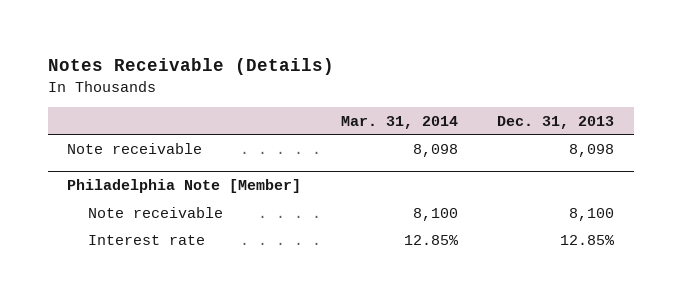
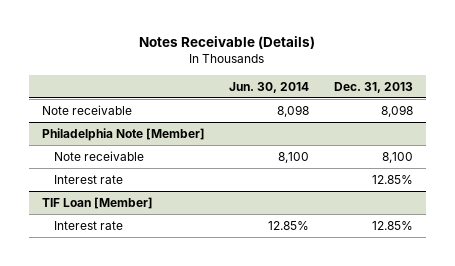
[340,115,458,129] Mar. 31, 2014 -> none
none -> [229,81,310,93] Jun. 30, 2014
none -> [41,196,153,209] TIF Loan [Member]
none -> [54,220,124,230] Interest rate

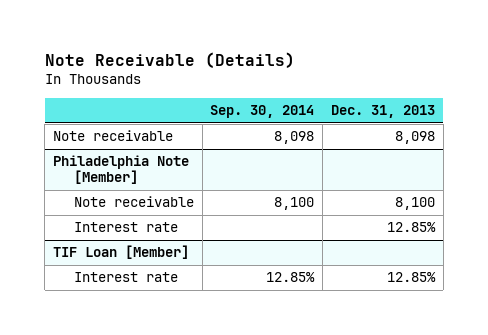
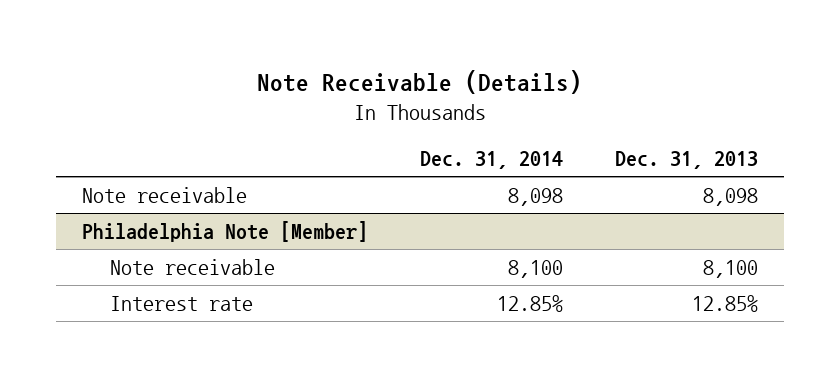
[210,105,315,119] Sep. 30, 2014 -> none
none -> [419,151,563,170] Dec. 31, 2014
[53,245,190,260] TIF Loan [Member] -> none
[74,272,179,283] Interest rate -> none

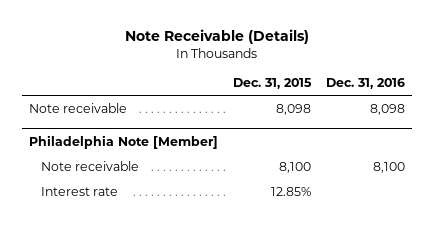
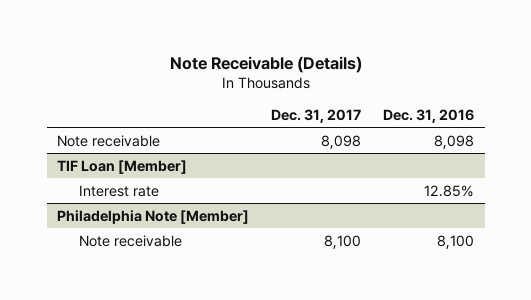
[233,77,313,89] Dec. 31, 2015 -> none
none -> [271,108,362,123] Dec. 31, 2017
none -> [57,159,188,174] TIF Loan [Member]
none -> [79,184,160,197] Interest rate
[40,186,118,196] Interest rate -> none

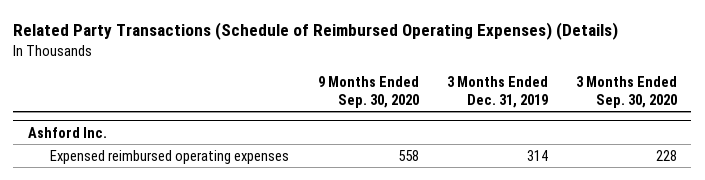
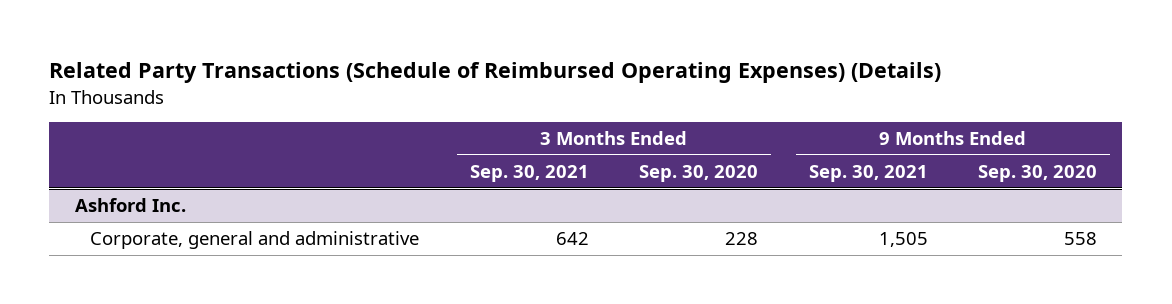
[446,76,548,108] 3 Months Ended Dec. 31, 2019 -> none
none -> [469,164,589,182] Sep. 30, 2021
none -> [808,164,928,182] Sep. 30, 2021
[50,149,290,164] Expensed reimbursed operating expenses -> [90,231,420,250] Corporate, general and administrative

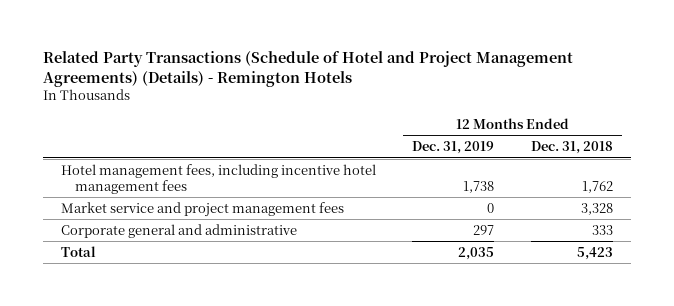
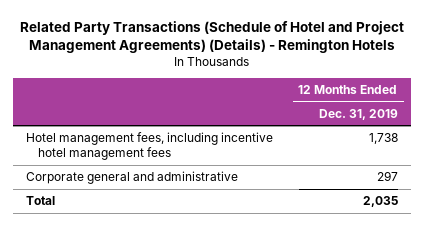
[530,140,613,154] Dec. 31, 2018 -> none
[61,201,345,217] Market service and project management fees -> none

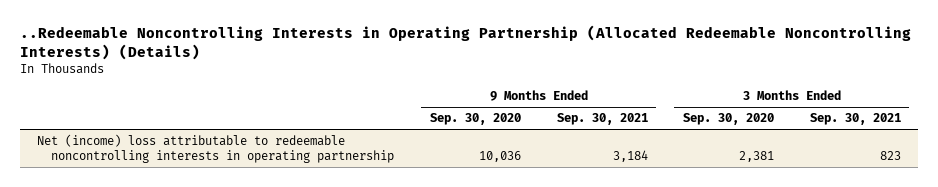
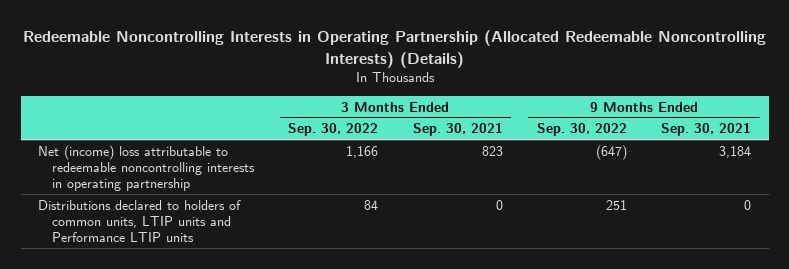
[19,25,911,60] ..Redeemable Noncontrolling Interests in Operating Partnership (Allocated Redeemable Noncontrolling Interests) (Details) -> [22,30,766,68] Redeemable Noncontrolling Interests in Operating Partnership (Allocated Redeemable Noncontrolling Interests) (Details)
[429,113,521,126] Sep. 30, 2020 -> none
[683,113,775,126] Sep. 30, 2020 -> none
none -> [288,123,379,137] Sep. 30, 2022
none -> [536,123,627,137] Sep. 30, 2022
none -> [37,199,241,242] Distributions declared to holders of common units, LTIP units and Performance LTIP units

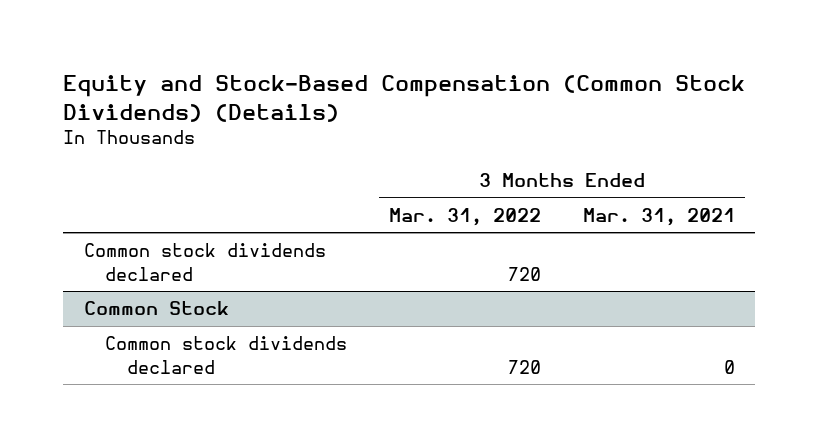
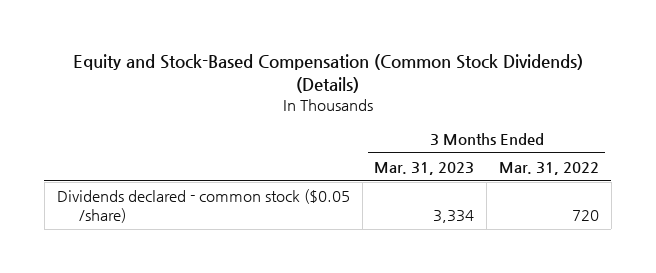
[582,207,735,226] Mar. 31, 2021 -> none
none -> [374,161,475,175] Mar. 31, 2023
[83,301,229,316] Common Stock -> none
[105,336,348,374] Common stock dividends declared -> none
[83,243,326,281] Common stock dividends declared -> [56,189,350,223] Dividends declared - common stock ($0.05 /share)

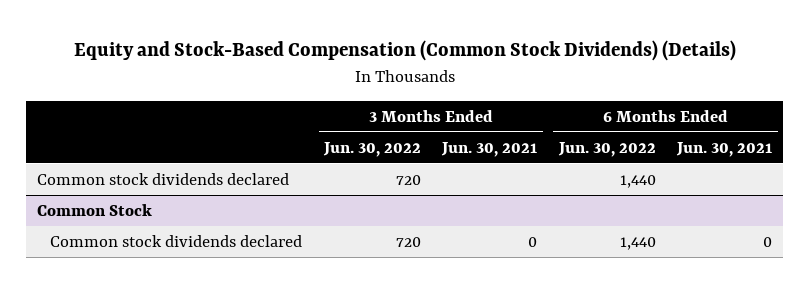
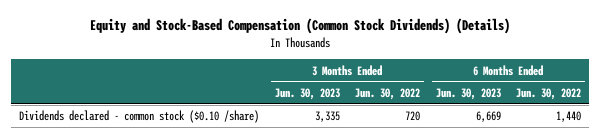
[441,141,538,157] Jun. 30, 2021 -> none
[676,141,773,157] Jun. 30, 2021 -> none
none -> [274,87,340,100] Jun. 30, 2023
none -> [435,87,501,100] Jun. 30, 2023
[36,203,152,216] Common Stock -> none
[50,234,303,247] Common stock dividends declared -> none
[36,172,289,185] Common stock dividends declared -> [19,110,260,124] Dividends declared - common stock ($0.10 /share)

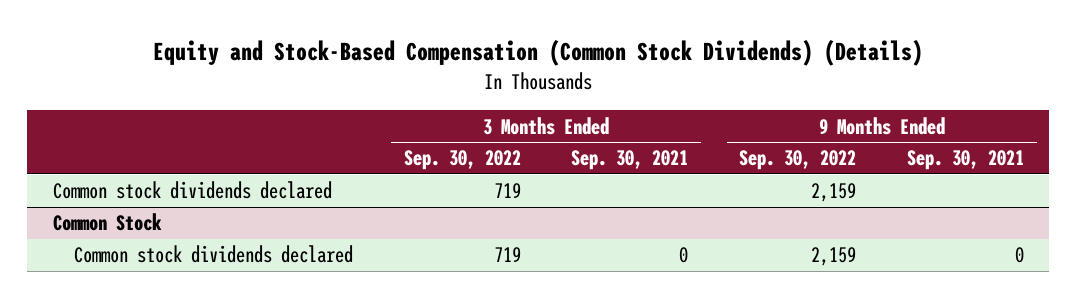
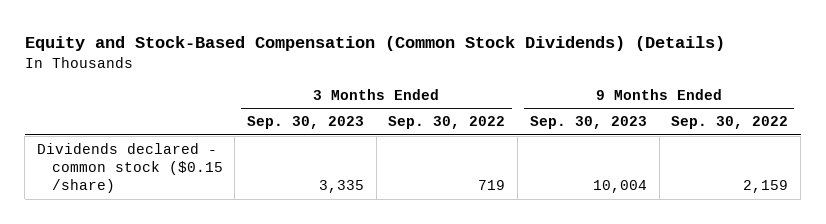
[571,150,689,171] Sep. 30, 2021 -> none
[907,150,1025,171] Sep. 30, 2021 -> none
none -> [247,116,365,130] Sep. 30, 2023
none -> [529,116,647,130] Sep. 30, 2023
[52,213,162,232] Common Stock -> none
[73,245,353,264] Common stock dividends declared -> none
[52,181,332,200] Common stock dividends declared -> [37,142,223,194] Dividends declared - common stock ($0.15 /share)

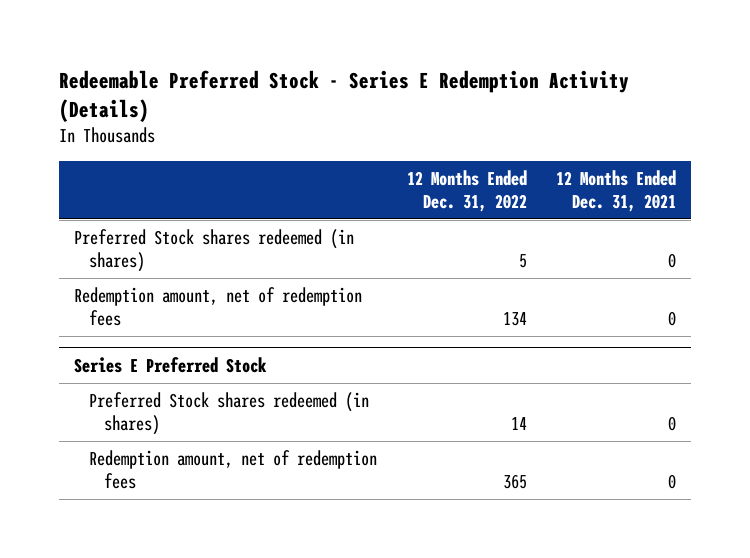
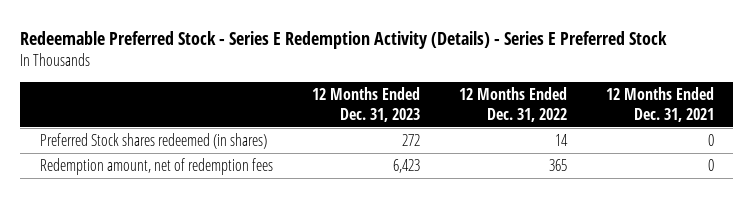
[58,69,629,122] Redeemable Preferred Stock - Series E Redemption Activity (Details) -> [20,30,668,49] Redeemable Preferred Stock - Series E Redemption Activity (Details) - Series E Preferred Stock
none -> [311,86,420,122] 12 Months Ended Dec. 31, 2023
[73,229,354,273] Preferred Stock shares redeemed (in shares) -> none
[73,287,362,327] Redemption amount, net of redemption fees -> none
[73,356,267,373] Series E Preferred Stock -> none

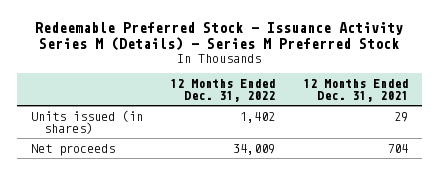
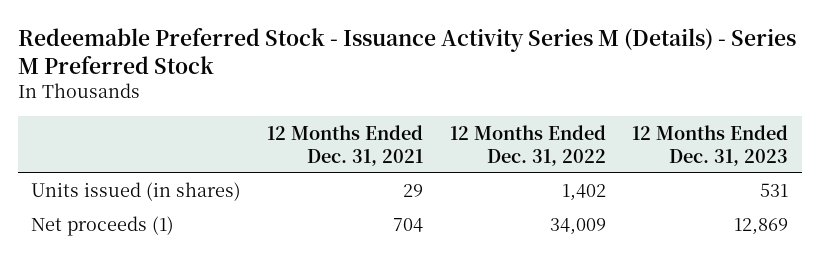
none -> [632,124,789,166] 12 Months Ended Dec. 31, 2023
[30,143,115,156] Net proceeds -> [30,216,174,237] Net proceeds (1)

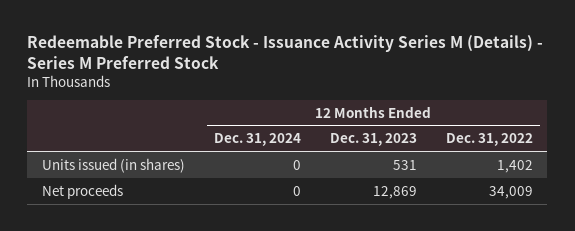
[267,124,424,166] 12 Months Ended Dec. 31, 2021 -> none
none -> [213,133,301,147] Dec. 31, 2024
[30,216,174,237] Net proceeds (1) -> [41,183,123,199] Net proceeds

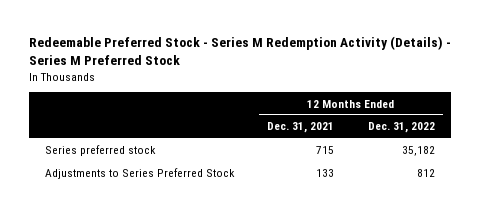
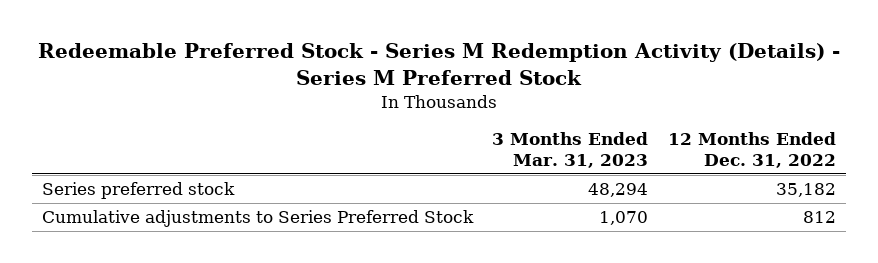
[267,122,335,134] Dec. 31, 2021 -> none
none -> [492,131,649,169] 3 Months Ended Mar. 31, 2023
[45,168,236,180] Adjustments to Series Preferred Stock -> [41,210,474,228] Cumulative adjustments to Series Preferred Stock

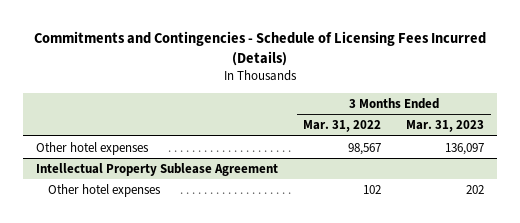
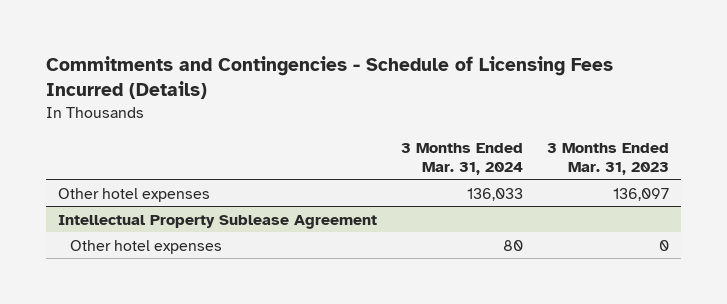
[303,120,382,133] Mar. 31, 2022 -> none
none -> [400,142,523,175] 3 Months Ended Mar. 31, 2024
[466,184,485,194] 202 -> [658,239,669,251] 0

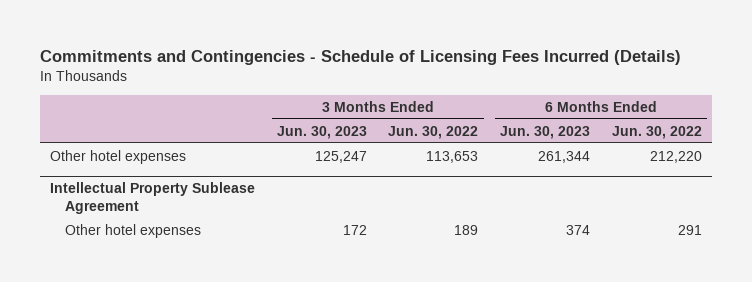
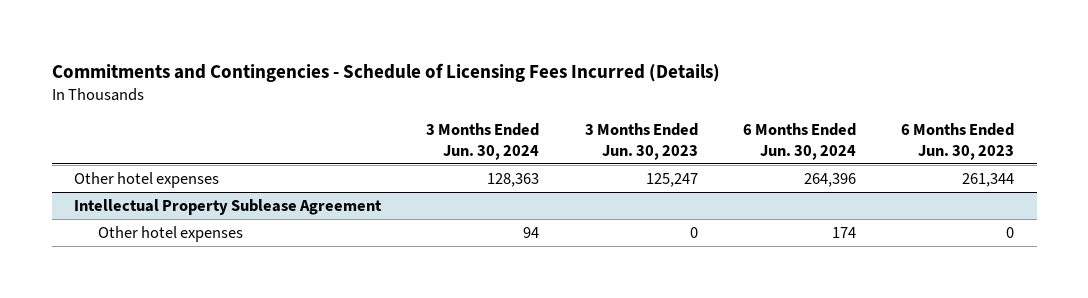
[388,125,479,139] Jun. 30, 2022 -> none
[611,125,702,139] Jun. 30, 2022 -> none
none -> [426,123,540,160] 3 Months Ended Jun. 30, 2024
none -> [742,123,856,160] 6 Months Ended Jun. 30, 2024
[342,224,367,235] 172 -> [689,226,698,238] 0
[566,224,591,235] 374 -> [1005,226,1014,238] 0

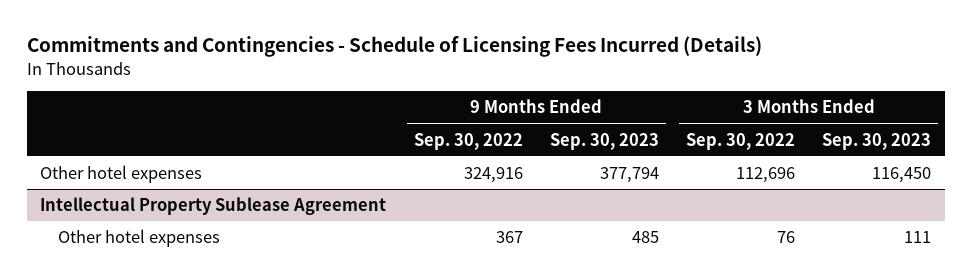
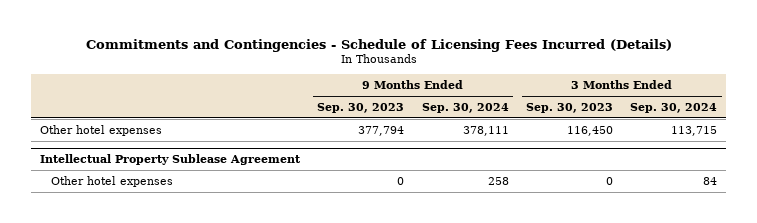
[413,132,523,150] Sep. 30, 2022 -> none
[686,132,796,150] Sep. 30, 2022 -> none
none -> [421,103,509,114] Sep. 30, 2024
none -> [630,103,718,114] Sep. 30, 2024
[631,231,659,244] 485 -> [397,176,405,185] 0
[904,231,932,244] 111 -> [606,176,614,185] 0

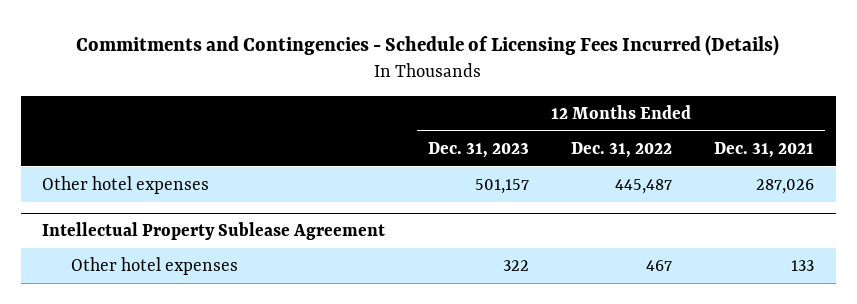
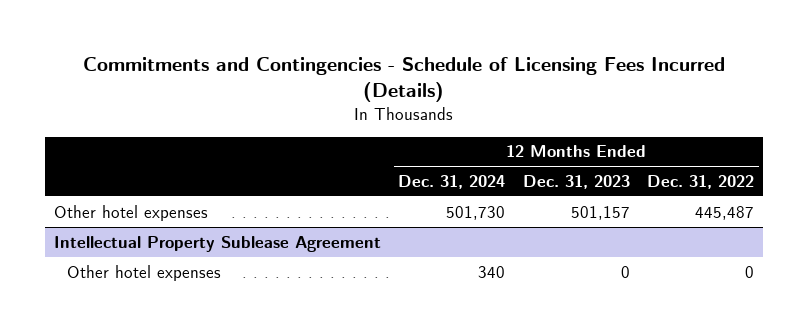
[714,141,815,158] Dec. 31, 2021 -> none
none -> [398,175,506,190] Dec. 31, 2024
[502,259,529,271] 322 -> [620,265,630,278] 0
[646,259,673,271] 467 -> [745,265,755,278] 0

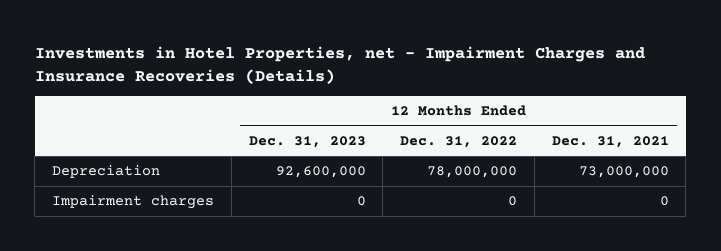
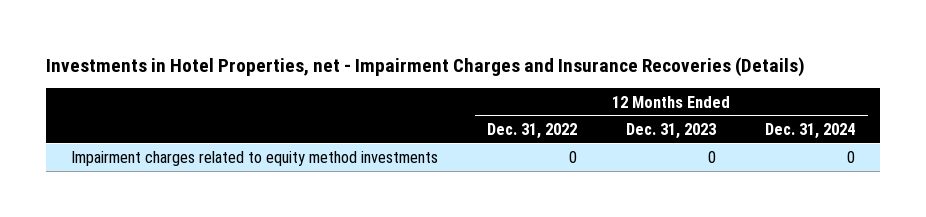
[551,135,669,148] Dec. 31, 2021 -> none
none -> [765,122,856,139] Dec. 31, 2024
[52,165,161,179] Depreciation -> none
[52,195,215,210] Impairment charges -> [70,151,438,167] Impairment charges related to equity method investments

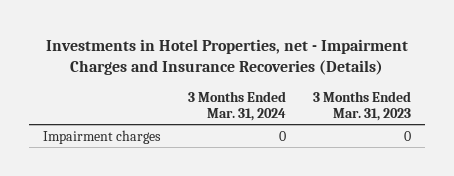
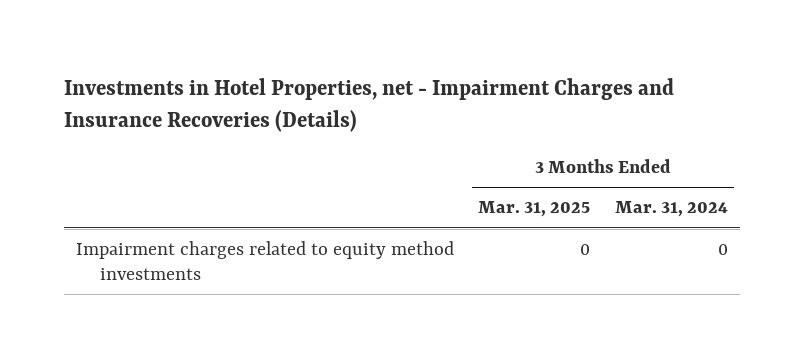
[313,90,412,121] 3 Months Ended Mar. 31, 2023 -> none
none -> [478,201,591,218] Mar. 31, 2025
[43,129,162,144] Impairment charges -> [75,240,454,280] Impairment charges related to equity method investments

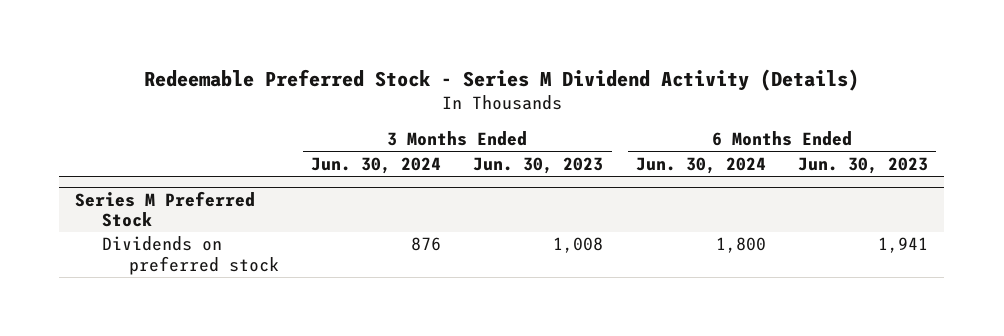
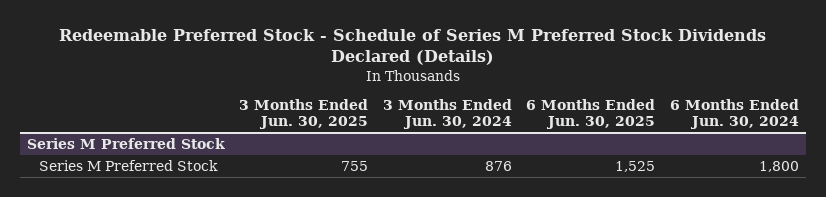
[143,69,859,92] Redeemable Preferred Stock - Series M Dividend Activity (Details) -> [58,28,766,66] Redeemable Preferred Stock - Schedule of Series M Preferred Stock Dividends Declared (Details)
[473,156,604,174] Jun. 30, 2023 -> none
[798,156,929,174] Jun. 30, 2023 -> none
none -> [239,99,369,130] 3 Months Ended Jun. 30, 2025
none -> [526,99,656,130] 6 Months Ended Jun. 30, 2025
[102,236,279,275] Dividends on preferred stock -> [39,159,219,171] Series M Preferred Stock

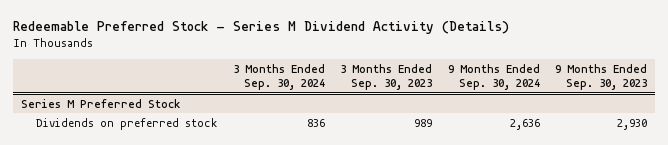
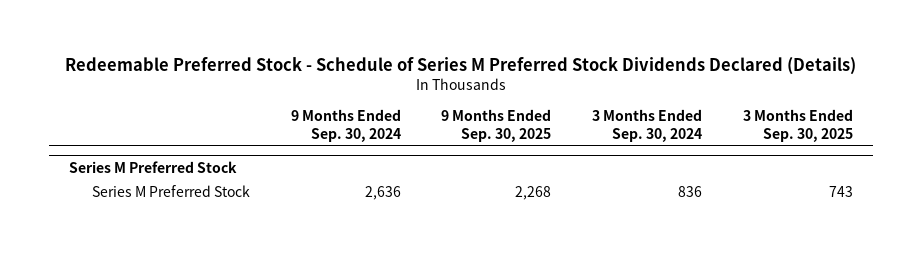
[13,21,510,35] Redeemable Preferred Stock - Series M Dividend Activity (Details) -> [65,56,857,75] Redeemable Preferred Stock - Schedule of Series M Preferred Stock Dividends Declared (Details)
[340,63,433,91] 3 Months Ended Sep. 30, 2023 -> none
[555,63,648,91] 9 Months Ended Sep. 30, 2023 -> none
none -> [441,109,552,143] 9 Months Ended Sep. 30, 2025
none -> [742,109,853,143] 3 Months Ended Sep. 30, 2025
[36,117,218,130] Dividends on preferred stock -> [91,185,250,198] Series M Preferred Stock

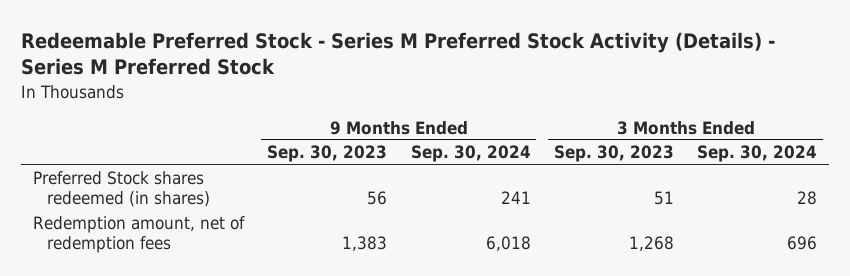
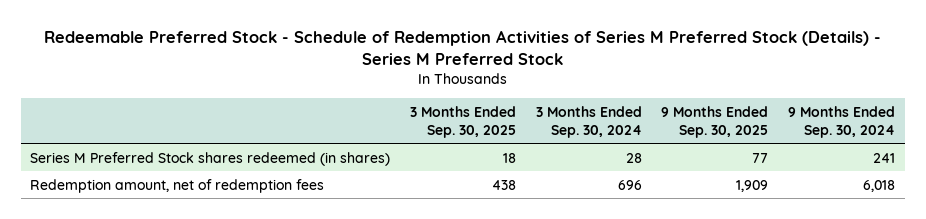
[21,31,776,76] Redeemable Preferred Stock - Series M Preferred Stock Activity (Details) - Series M Preferred Stock -> [43,29,881,65] Redeemable Preferred Stock - Schedule of Redemption Activities of Series M Preferred Stock (Details) - Series M Preferred Stock
[267,145,388,163] Sep. 30, 2023 -> none
[553,145,674,163] Sep. 30, 2023 -> none
none -> [410,105,517,138] 3 Months Ended Sep. 30, 2025
none -> [661,105,769,138] 9 Months Ended Sep. 30, 2025
[32,170,211,207] Preferred Stock shares redeemed (in shares) -> [30,151,391,166] Series M Preferred Stock shares redeemed (in shares)

